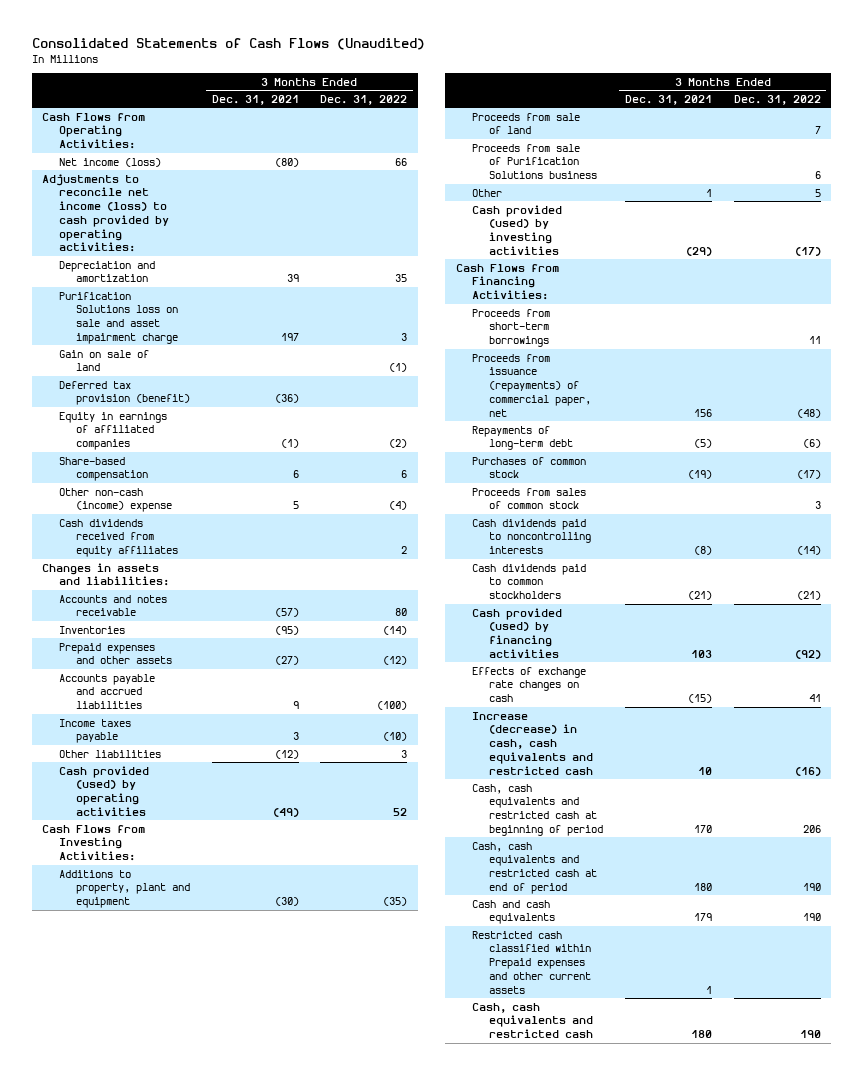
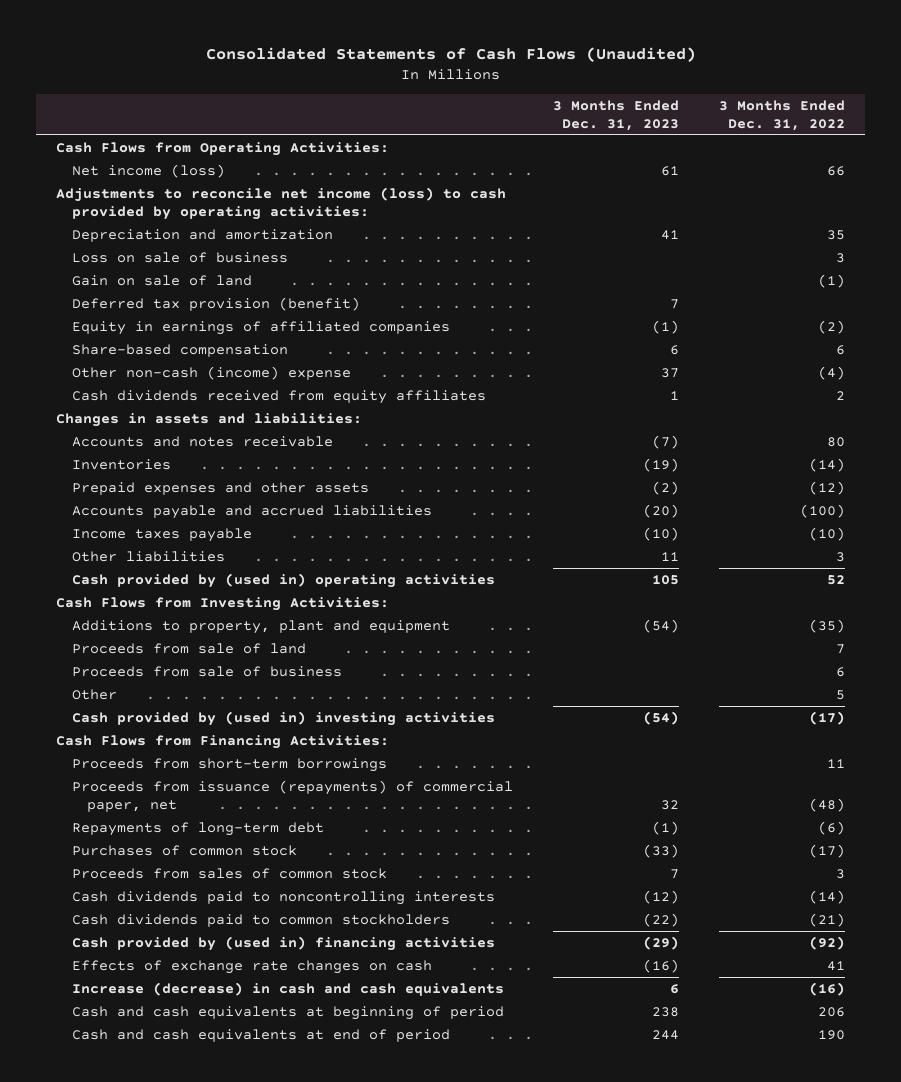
[211,94,299,105] Dec. 31, 2021 -> none
none -> [552,99,679,131] 3 Months Ended Dec. 31, 2023
[59,291,178,344] Purification Solutions loss on sale and asset impairment charge -> none
none -> [71,251,288,263] Loss on sale of business
[59,765,150,816] Cash provided (used) by operating activities -> [71,572,495,588] Cash provided by (used in) operating activities
[472,143,598,180] Proceeds from sale of Purification Solutions business -> [71,665,342,677] Proceeds from sale of business
[472,204,563,255] Cash provided (used) by investing activities -> [71,710,495,726] Cash provided by (used in) investing activities
[472,607,563,658] Cash provided (used) by financing activities -> [71,935,495,951] Cash provided by (used in) financing activities
[472,899,556,925] Cash and cash equivalents -> none
[472,930,592,994] Restricted cash classified within Prepaid expenses and other current assets -> none
[472,1002,594,1039] Cash, cash equivalents and restricted cash -> none
[472,711,594,775] Increase (decrease) in cash, cash equivalents and restricted cash -> [71,981,504,996] Increase (decrease) in cash and cash equivalents
[472,783,604,836] Cash, cash equivalents and restricted cash at beginning of period -> [71,1005,504,1020] Cash and cash equivalents at beginning of period
[472,841,598,894] Cash, cash equivalents and restricted cash at end of period -> [71,1028,450,1042] Cash and cash equivalents at end of period

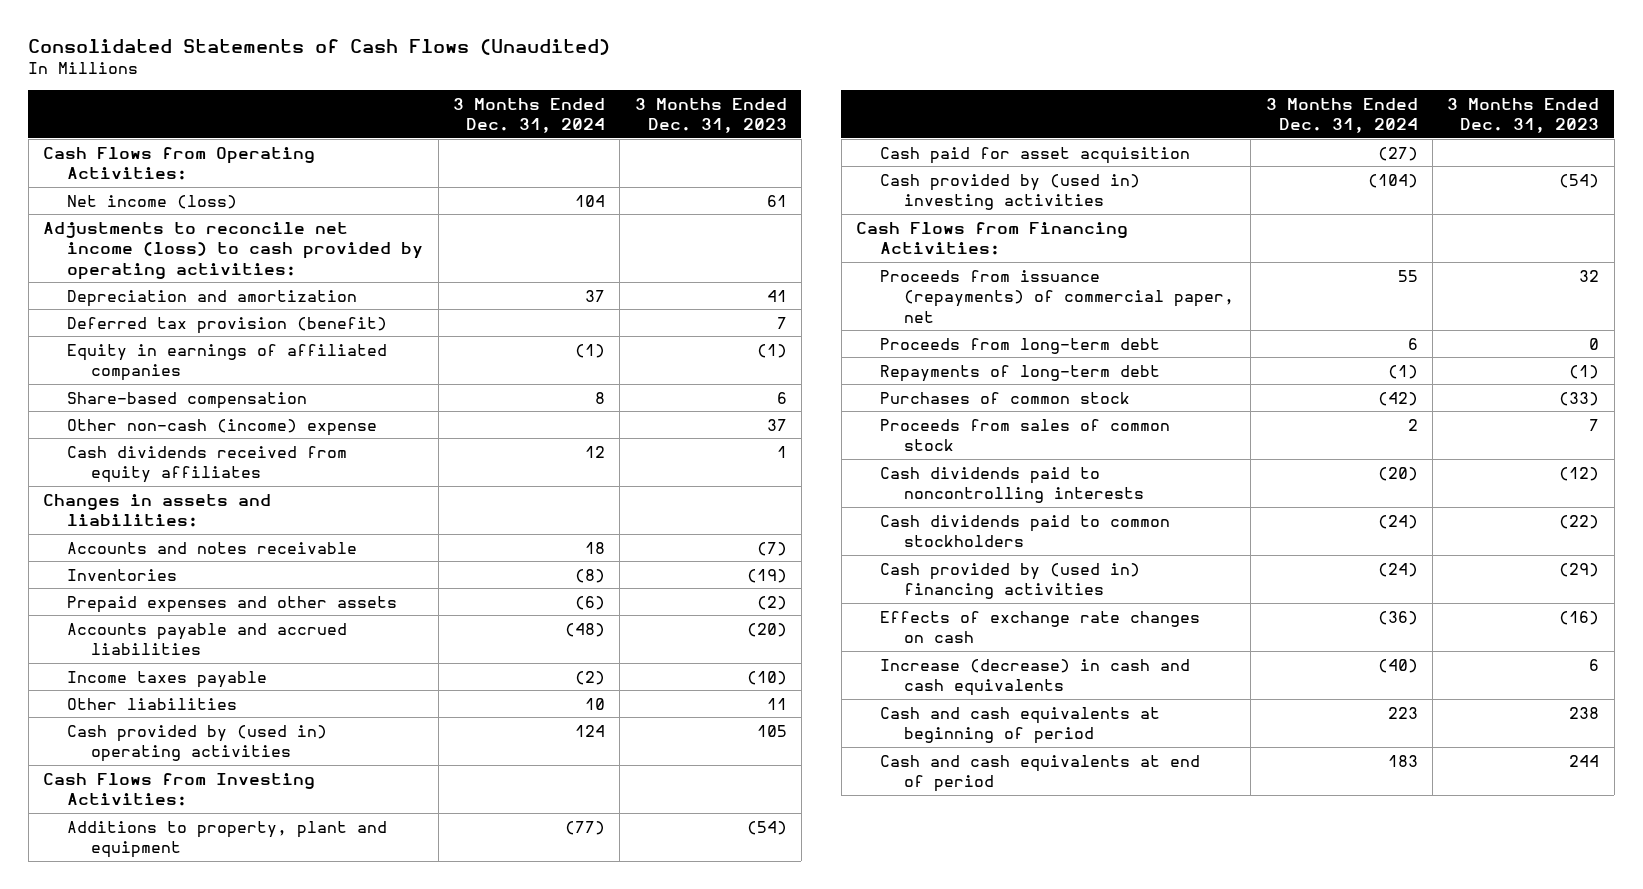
[718,99,845,131] 3 Months Ended Dec. 31, 2022 -> none
none -> [452,97,605,134] 3 Months Ended Dec. 31, 2024
[71,251,288,263] Loss on sale of business -> none
[71,274,252,286] Gain on sale of land -> none
[71,642,306,654] Proceeds from sale of land -> none
[71,665,342,677] Proceeds from sale of business -> none
[71,688,117,700] Other -> none
none -> [880,146,1191,164] Cash paid for asset acquisition
[71,757,387,772] Proceeds from short-term borrowings -> none
none -> [880,337,1161,354] Proceeds from long-term debt

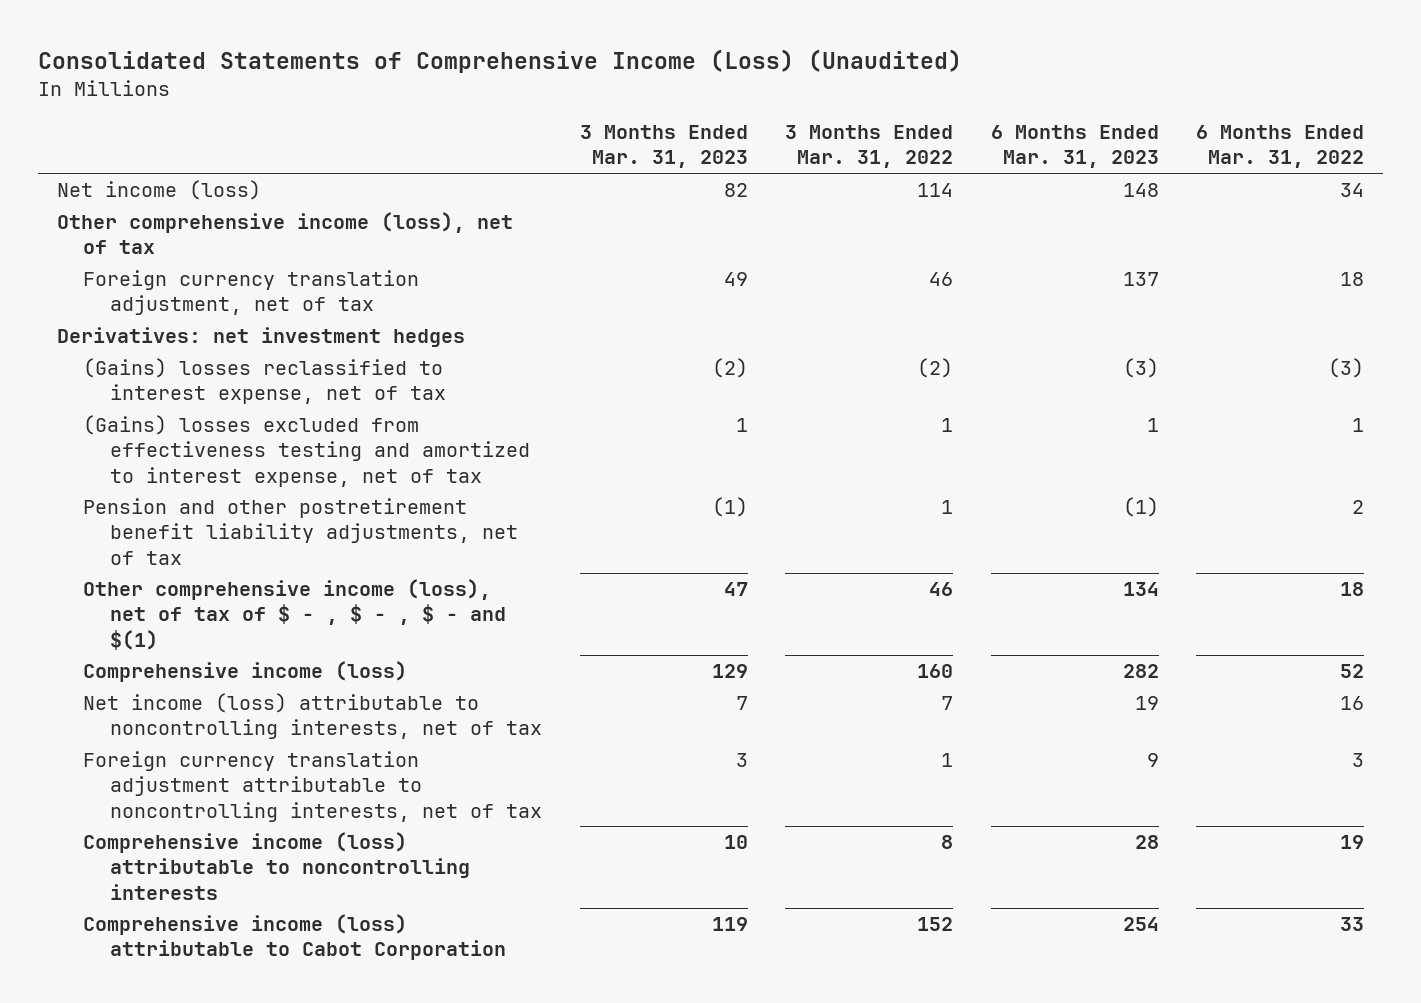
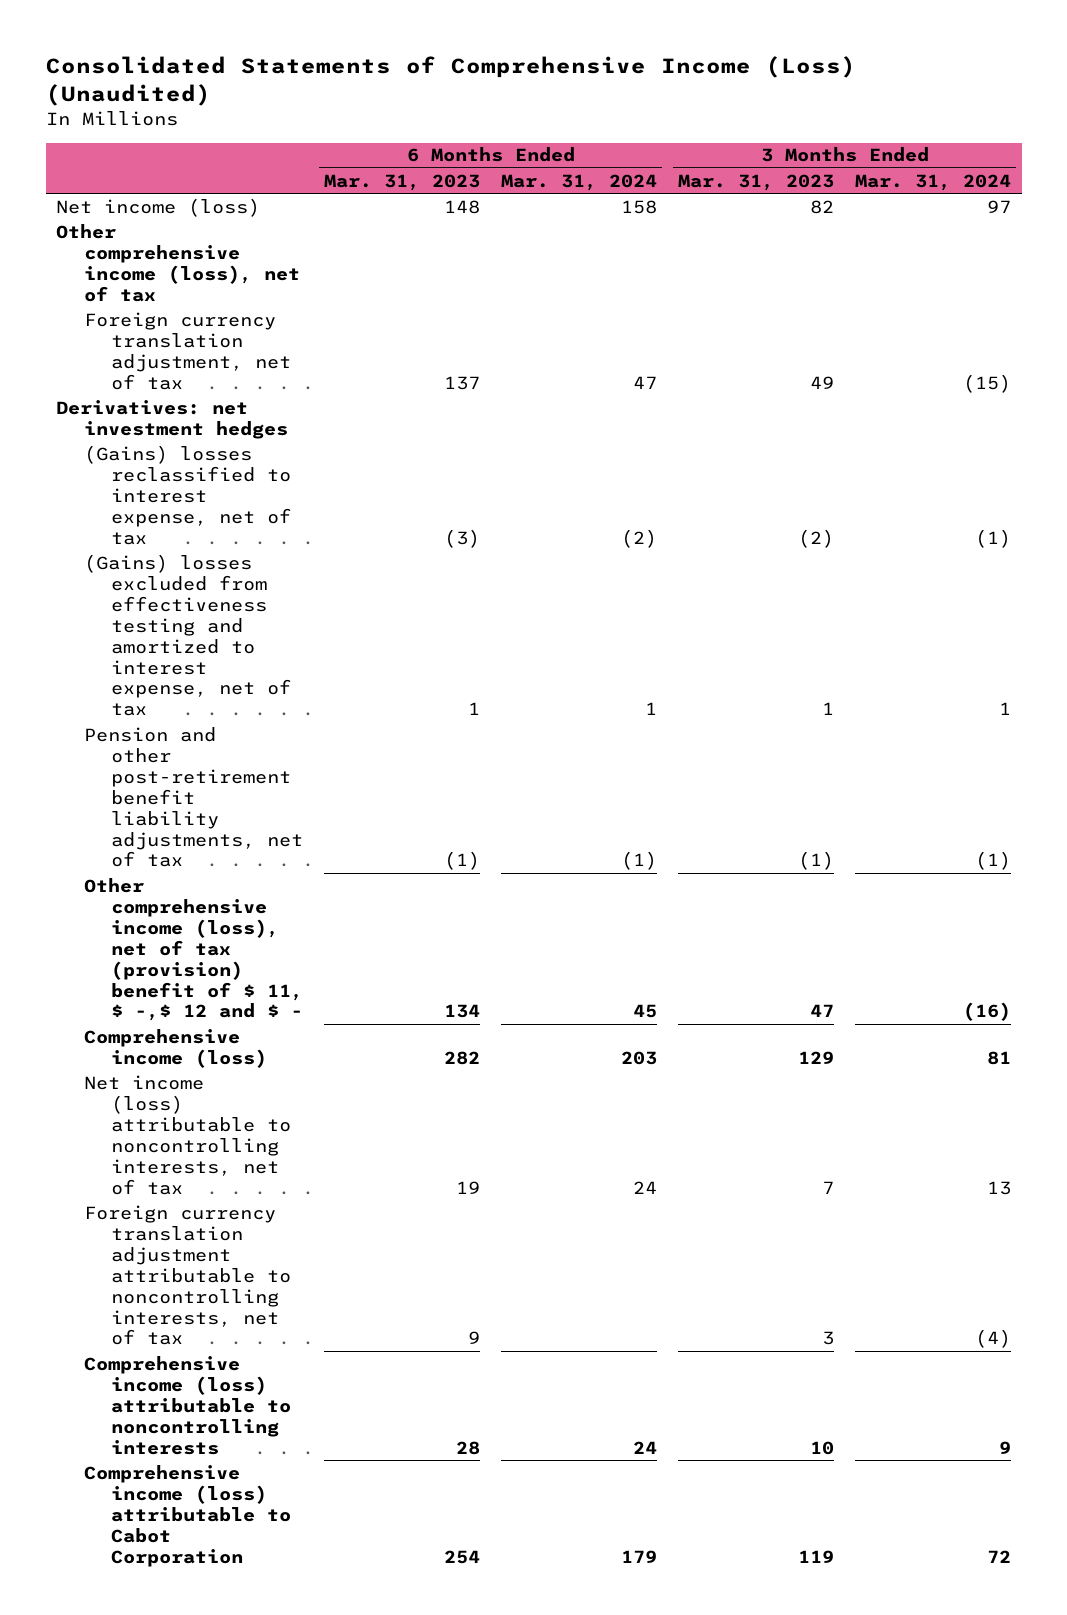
[785,125,954,169] 3 Months Ended Mar. 31, 2022 -> none
[1196,125,1365,169] 6 Months Ended Mar. 31, 2022 -> none
none -> [501,173,658,191] Mar. 31, 2024
none -> [855,173,1012,191] Mar. 31, 2024
[83,498,519,565] Pension and other postretirement benefit liability adjustments, net of tax -> [83,726,304,868] Pension and other post-retirement benefit liability adjustments, net of tax
[83,579,507,650] Other comprehensive income (loss), net of tax of $ - , $ - , $ - and $(1) -> [83,877,304,1022] Other comprehensive income (loss), net of tax (provision) benefit of $ 11, $ -,$ 12 and $ -

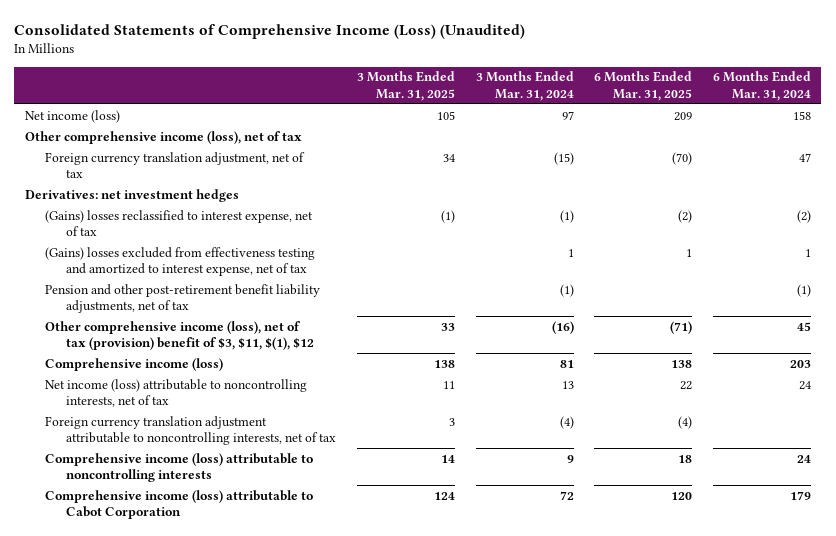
[324,173,481,191] Mar. 31, 2023 -> none
[678,173,835,191] Mar. 31, 2023 -> none
none -> [356,71,455,101] 3 Months Ended Mar. 31, 2025
none -> [594,71,693,101] 6 Months Ended Mar. 31, 2025
[83,877,304,1022] Other comprehensive income (loss), net of tax (provision) benefit of $ 11, $ -,$ 12 and $ - -> [45,320,315,350] Other comprehensive income (loss), net of tax (provision) benefit of $3, $11, $(1), $12

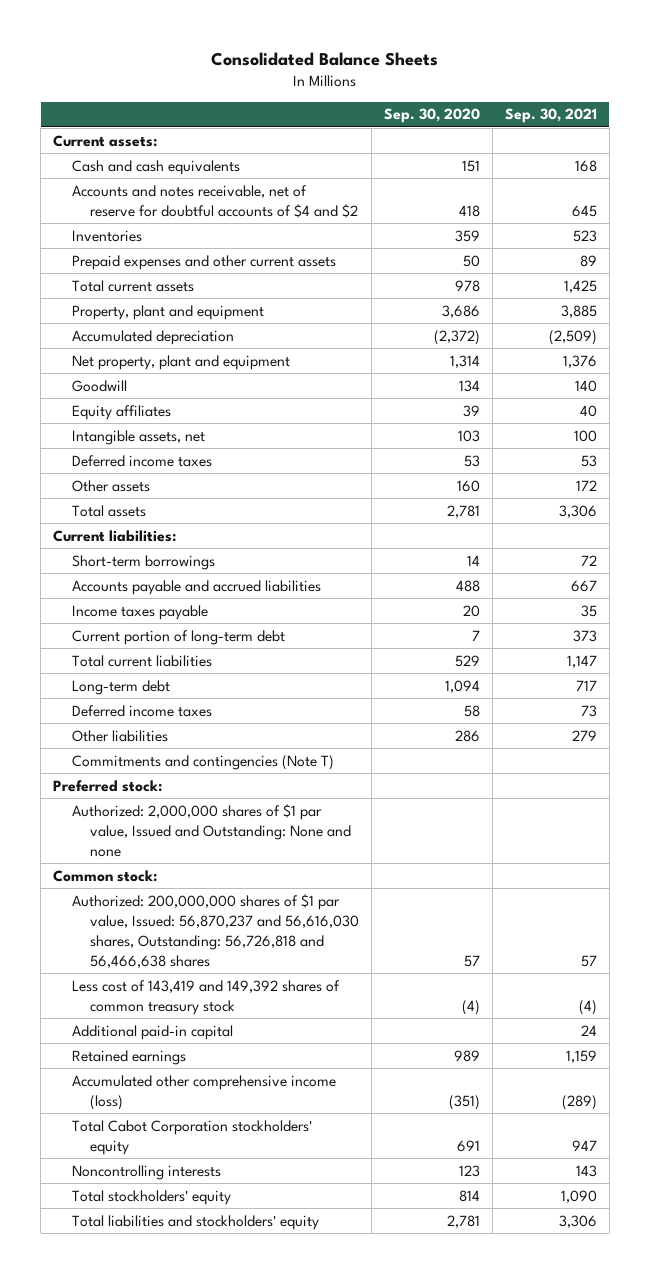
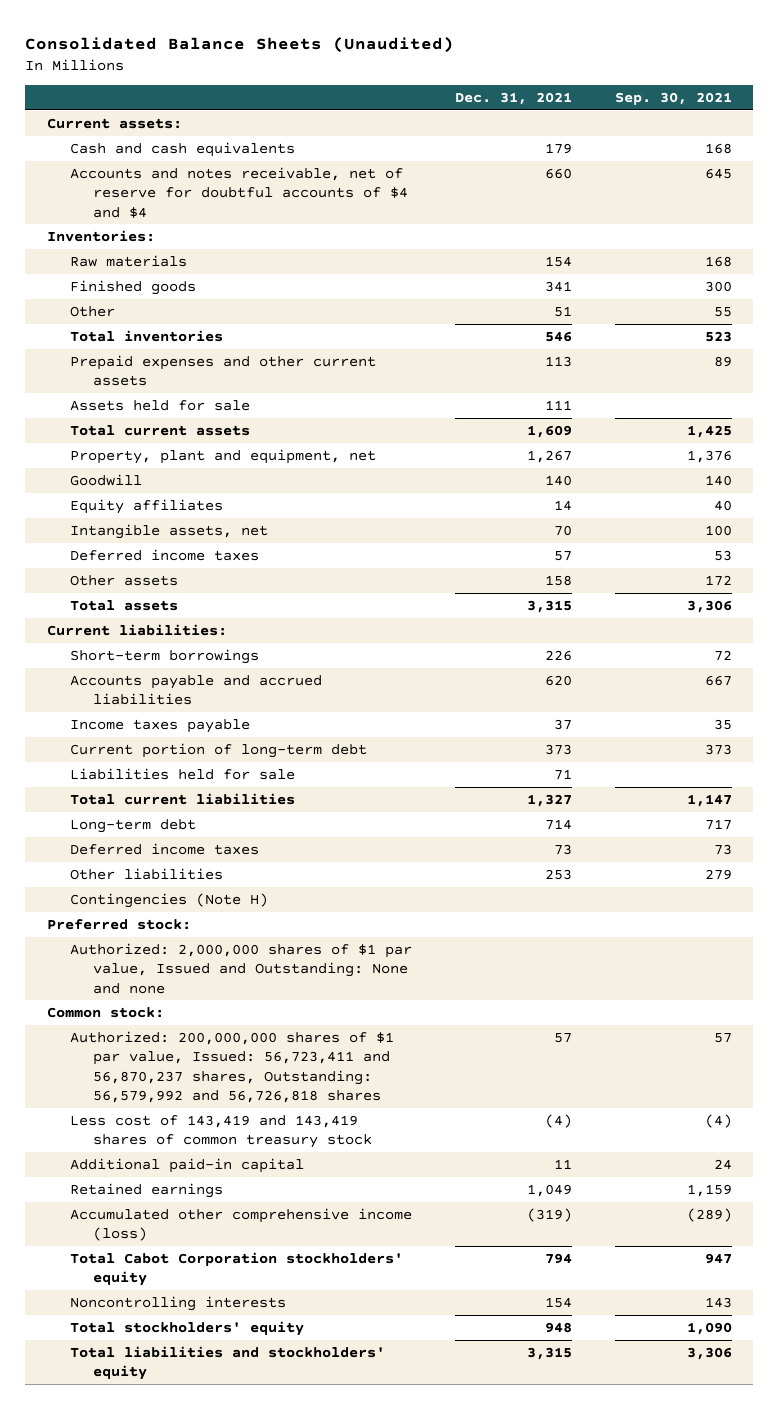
[210,52,438,67] Consolidated Balance Sheets -> [25,37,455,54] Consolidated Balance Sheets (Unaudited)
[383,108,480,124] Sep. 30, 2020 -> none
none -> [454,92,572,106] Dec. 31, 2021
[71,184,358,218] Accounts and notes receivable, net of reserve for doubtful accounts of $4 and $2 -> [69,166,409,218] Accounts and notes receivable, net of reserve for doubtful accounts of $4 and $4
none -> [46,229,155,242] Inventories:
none -> [69,254,187,267] Raw materials
none -> [69,279,196,295] Finished goods
none -> [69,305,115,317] Other
[71,229,142,242] Inventories -> [69,329,223,342] Total inventories
none -> [69,399,250,411] Assets held for sale
[71,304,264,320] Property, plant and equipment -> none
[71,329,234,345] Accumulated depreciation -> none
[71,354,290,370] Net property, plant and equipment -> [69,448,376,464] Property, plant and equipment, net
none -> [69,767,295,780] Liabilities held for sale
[71,754,334,770] Commitments and contingencies (Note T) -> [69,892,268,908] Contingencies (Note H)
[71,893,359,968] Authorized: 200,000,000 shares of $1 par value, Issued: 56,870,237 and 56,616,030 shares, Outstanding: 56,726,818 and 56,466,638 shares -> [69,1030,394,1103] Authorized: 200,000,000 shares of $1 par value, Issued: 56,723,411 and 56,870,237 shares, Outstanding: 56,579,992 and 56,726,818 shares
[71,979,340,1015] Less cost of 143,419 and 149,392 shares of common treasury stock -> [69,1114,373,1149] Less cost of 143,419 and 143,419 shares of common treasury stock

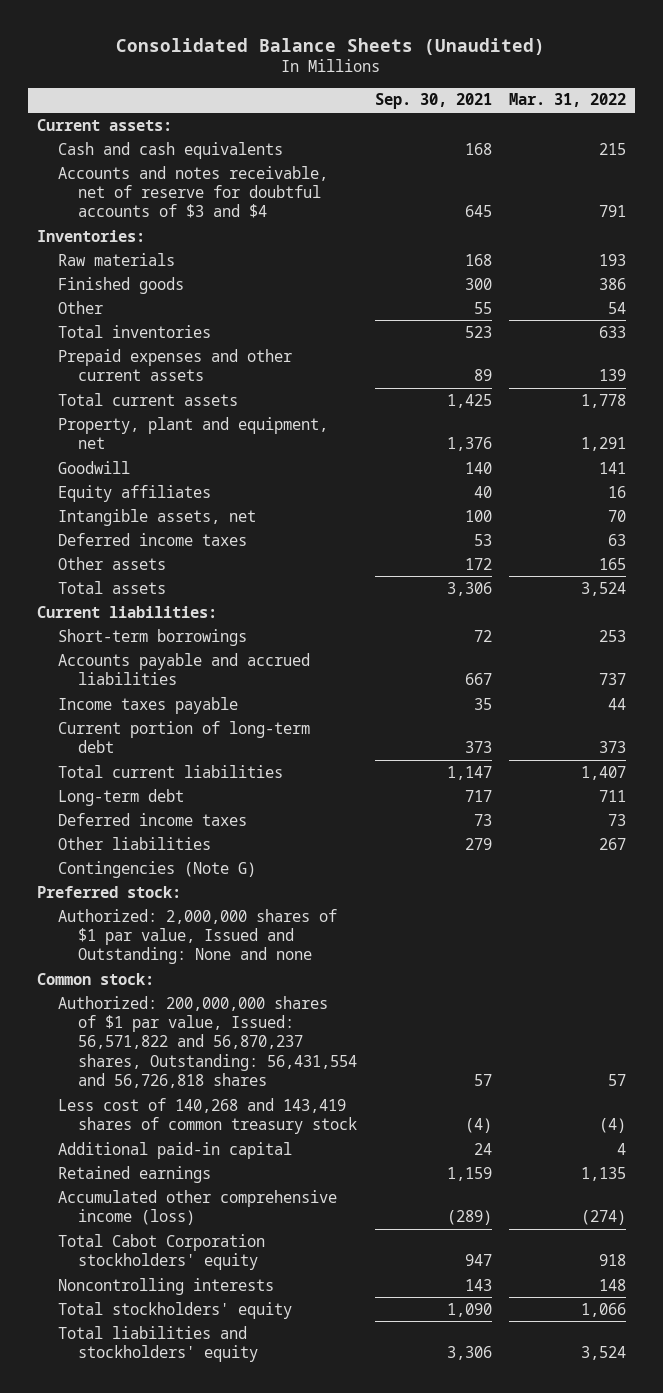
[454,92,572,106] Dec. 31, 2021 -> none
none -> [508,93,626,108] Mar. 31, 2022
[69,166,409,218] Accounts and notes receivable, net of reserve for doubtful accounts of $4 and $4 -> [57,165,328,219] Accounts and notes receivable, net of reserve for doubtful accounts of $3 and $4
[69,399,250,411] Assets held for sale -> none
[69,767,295,780] Liabilities held for sale -> none
[69,892,268,908] Contingencies (Note H) -> [57,860,256,878] Contingencies (Note G)
[69,1030,394,1103] Authorized: 200,000,000 shares of $1 par value, Issued: 56,723,411 and 56,870,237 shares, Outstanding: 56,579,992 and 56,726,818 shares -> [57,995,358,1089] Authorized: 200,000,000 shares of $1 par value, Issued: 56,571,822 and 56,870,237 shares, Outstanding: 56,431,554 and 56,726,818 shares
[69,1114,373,1149] Less cost of 143,419 and 143,419 shares of common treasury stock -> [57,1097,358,1135] Less cost of 140,268 and 143,419 shares of common treasury stock

